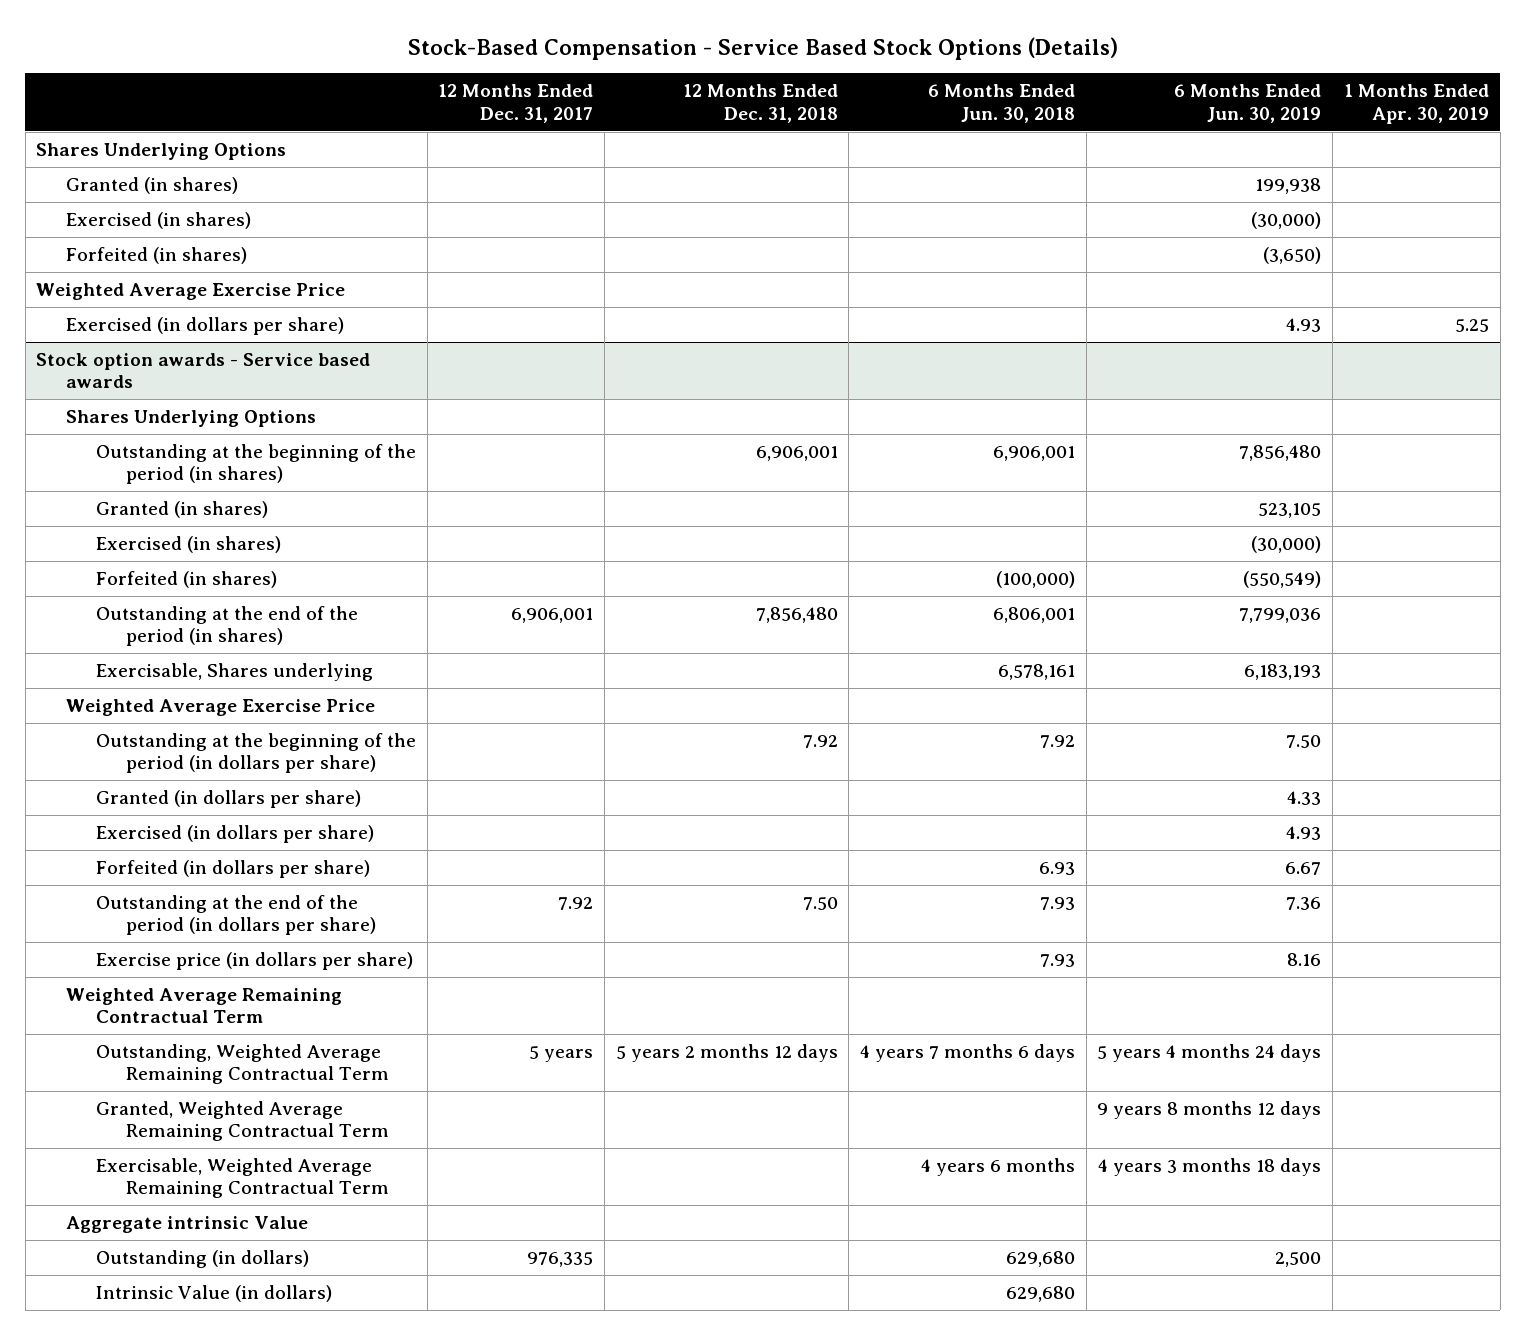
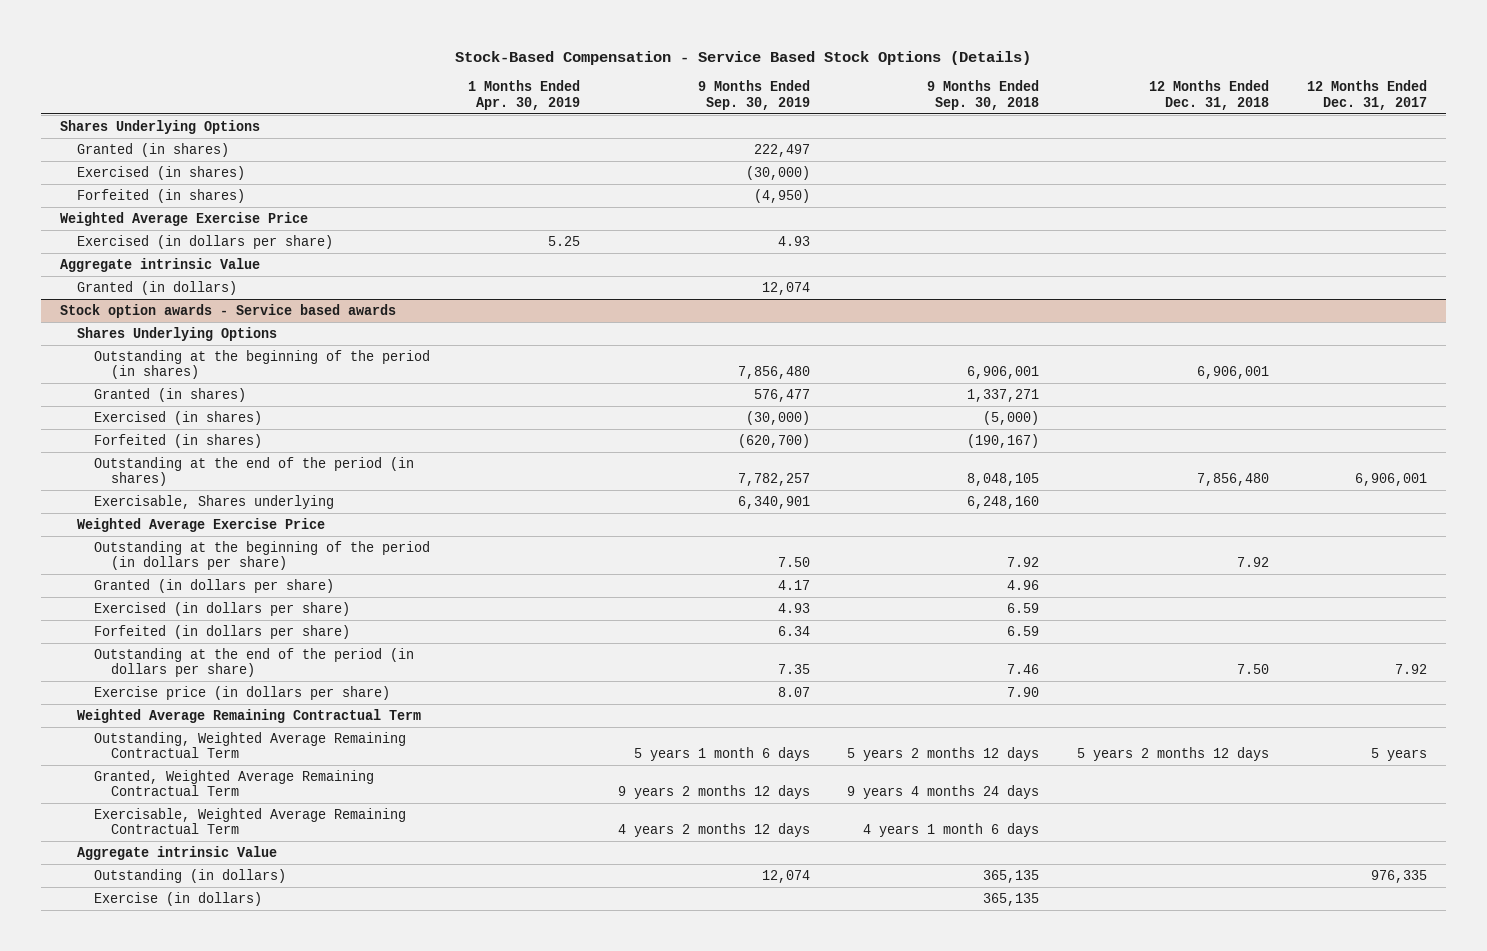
[928,84,1076,123] 6 Months Ended Jun. 30, 2018 -> none
[1174,84,1322,123] 6 Months Ended Jun. 30, 2019 -> none
none -> [697,80,810,111] 9 Months Ended Sep. 30, 2019
none -> [927,80,1040,111] 9 Months Ended Sep. 30, 2018
none -> [59,257,260,272] Aggregate intrinsic Value
none -> [77,280,238,295] Granted (in dollars)
[95,1284,332,1302] Intrinsic Value (in dollars) -> [94,891,263,906] Exercise (in dollars)

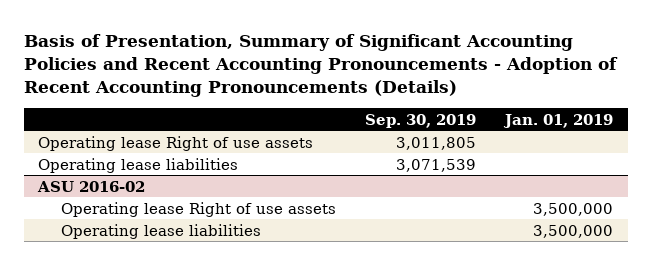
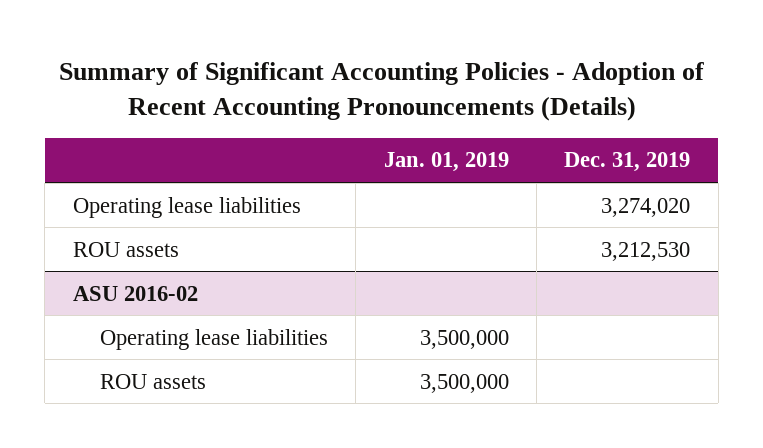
[23,33,618,98] Basis of Presentation, Summary of Significant Accounting Policies and Recent Accounting Pronouncements - Adoption of Recent Accounting Pronouncements (Details) -> [58,62,704,122] Summary of Significant Accounting Policies - Adoption of Recent Accounting Pronouncements (Details)
[365,113,477,128] Sep. 30, 2019 -> none
none -> [564,152,691,173] Dec. 31, 2019
[38,135,314,151] Operating lease Right of use assets -> none
none -> [72,241,179,257] ROU assets
[61,201,337,217] Operating lease Right of use assets -> none
none -> [100,373,207,389] ROU assets

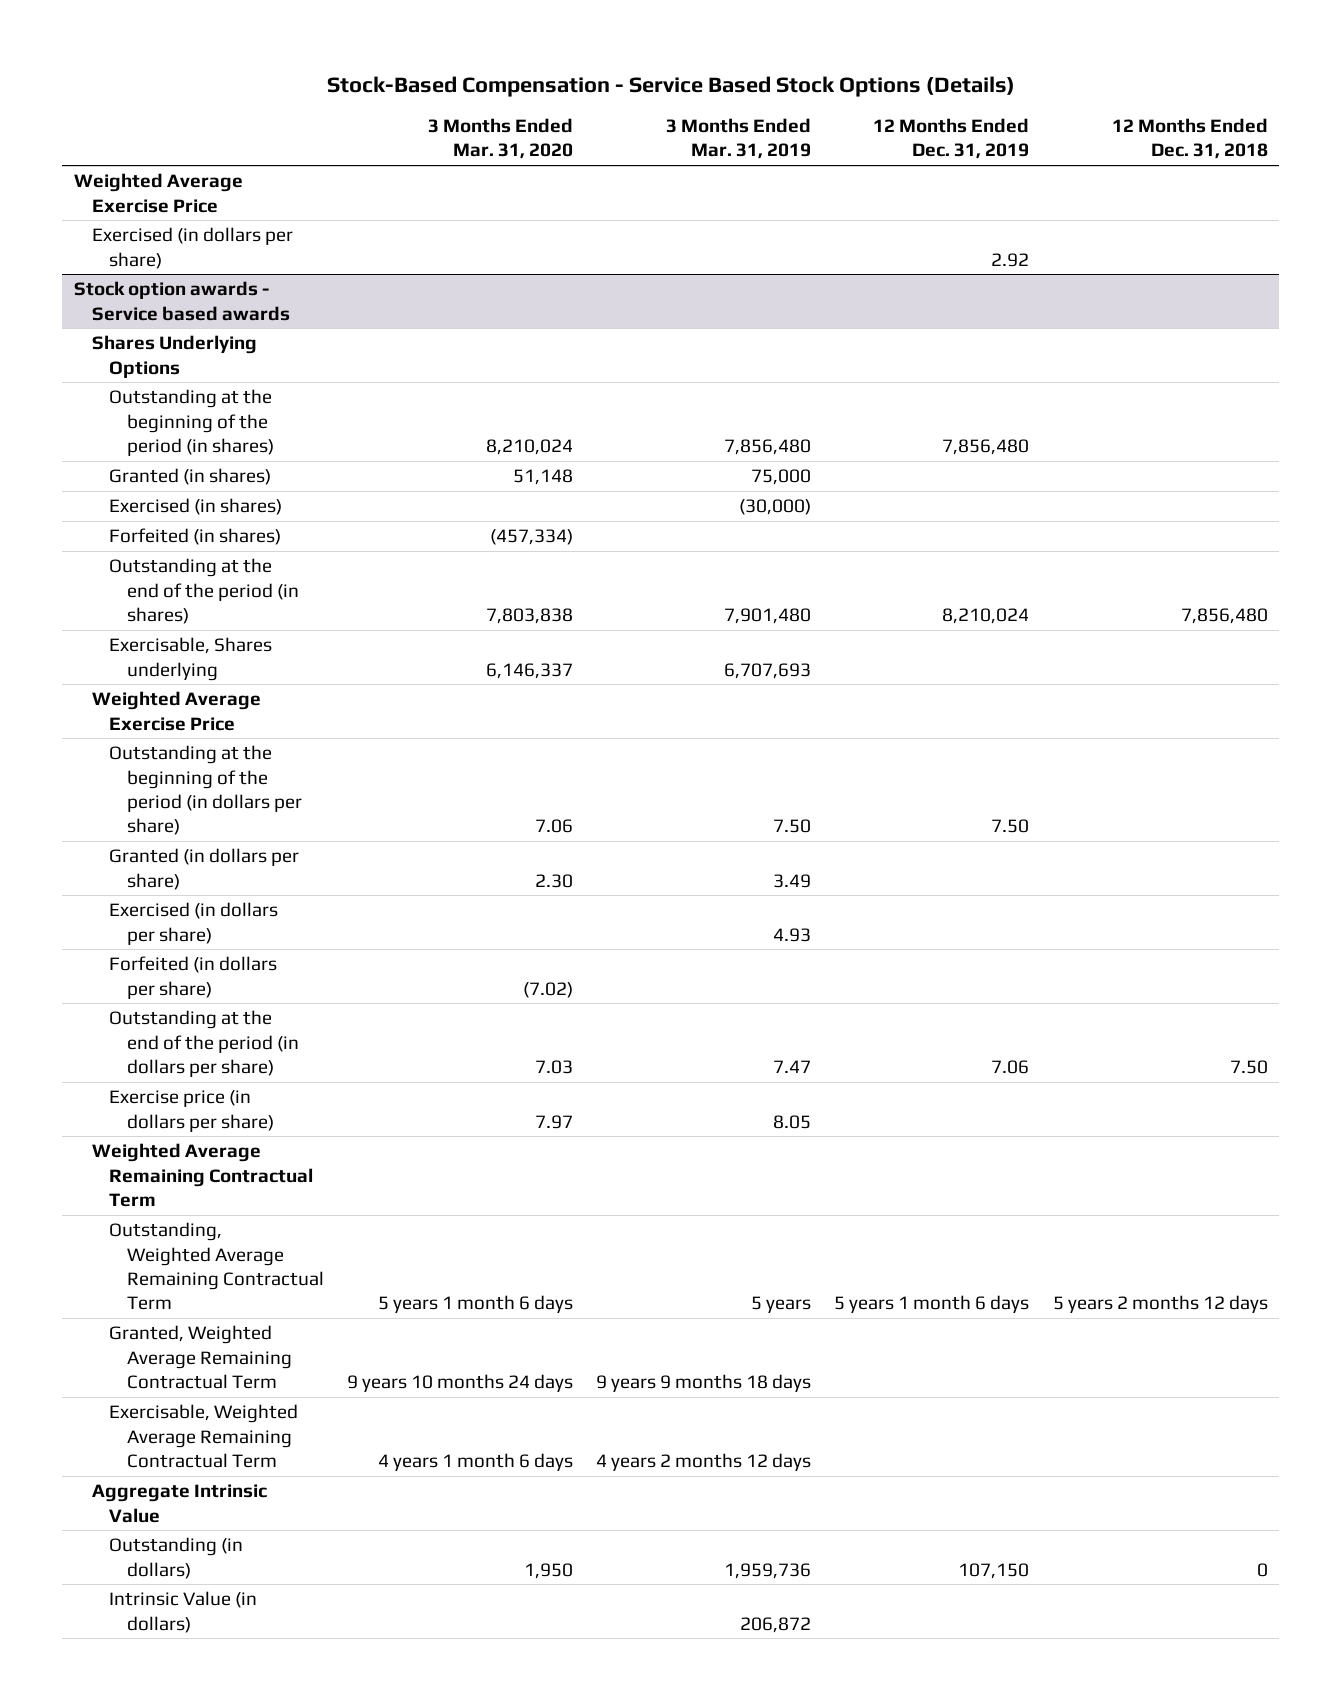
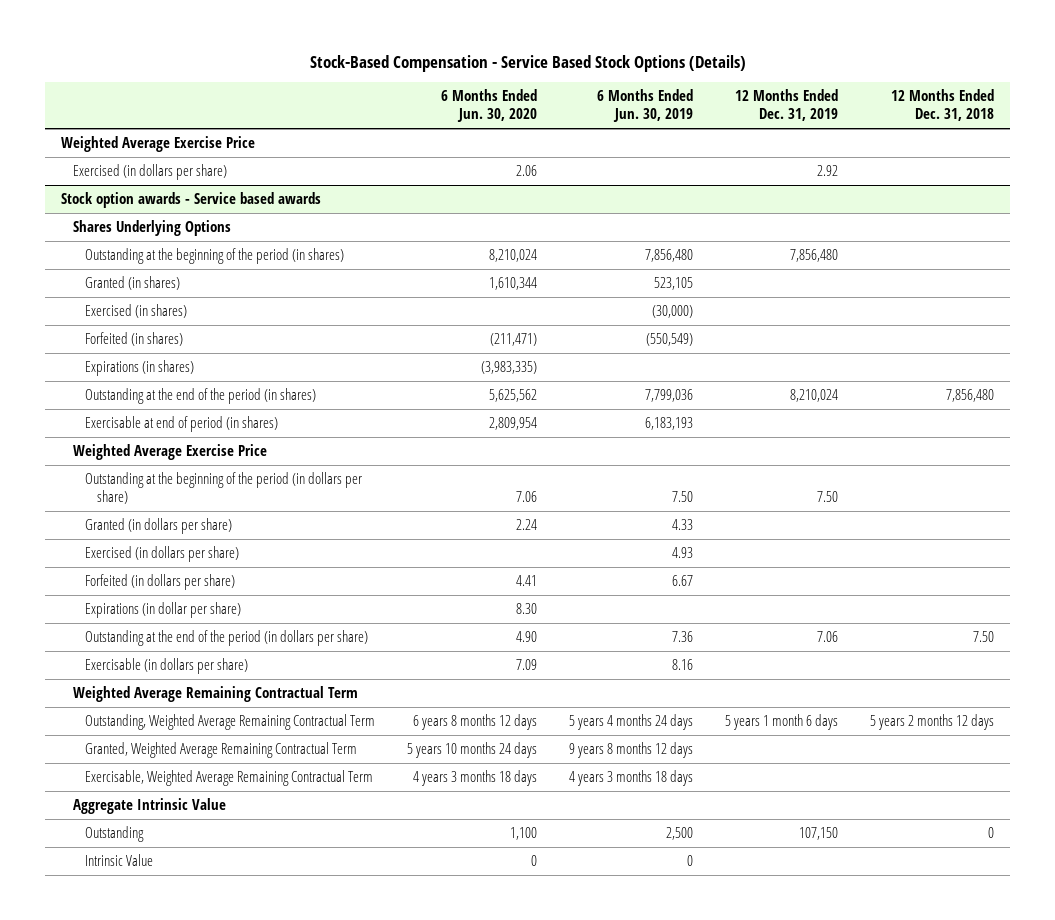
[428,118,574,160] 3 Months Ended Mar. 31, 2020 -> none
[666,118,812,160] 3 Months Ended Mar. 31, 2019 -> none
none -> [440,89,537,123] 6 Months Ended Jun. 30, 2020
none -> [596,89,693,123] 6 Months Ended Jun. 30, 2019
none -> [84,360,194,377] Expirations (in shares)
[109,637,273,681] Exercisable, Shares underlying -> [84,416,278,433] Exercisable at end of period (in shares)
none -> [84,602,241,619] Expirations (in dollar per share)
[109,1090,274,1132] Exercise price (in dollars per share) -> [84,658,248,675] Exercisable (in dollars per share)
[109,1537,244,1579] Outstanding (in dollars) -> [84,826,144,843] Outstanding
[109,1591,258,1633] Intrinsic Value (in dollars) -> [84,854,153,867] Intrinsic Value

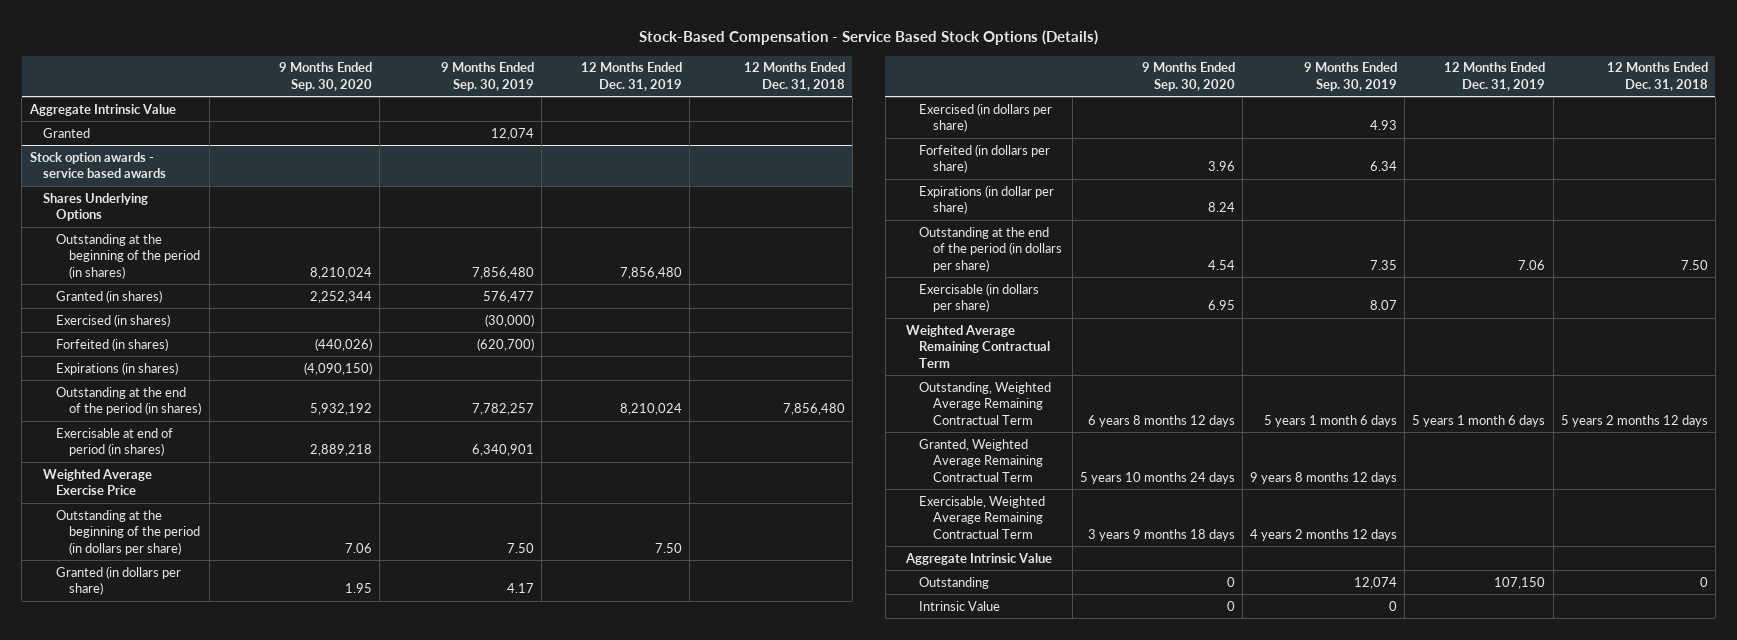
[440,89,537,123] 6 Months Ended Jun. 30, 2020 -> none
[596,89,693,123] 6 Months Ended Jun. 30, 2019 -> none
none -> [278,62,372,91] 9 Months Ended Sep. 30, 2020
none -> [441,62,535,91] 9 Months Ended Sep. 30, 2019
[61,136,256,153] Weighted Average Exercise Price -> none
[73,164,228,181] Exercised (in dollars per share) -> none
none -> [28,103,176,116] Aggregate Intrinsic Value
none -> [42,127,90,138] Granted
[61,192,322,209] Stock option awards - Service based awards -> [29,151,166,179] Stock option awards - service based awards

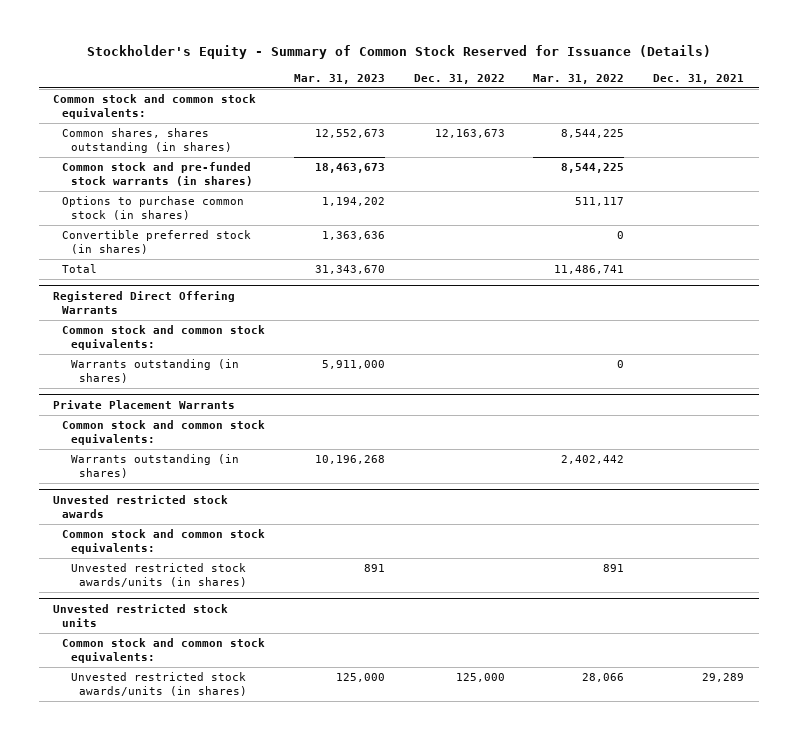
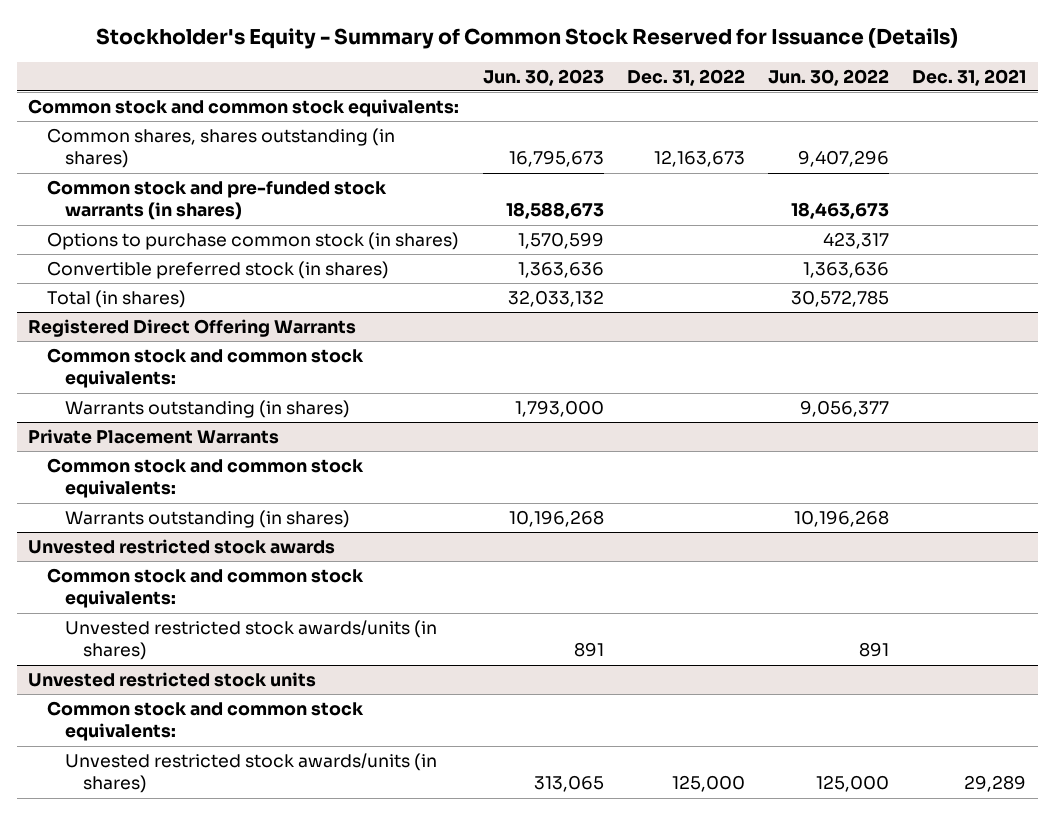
[293,73,385,84] Mar. 31, 2023 -> none
[533,73,625,84] Mar. 31, 2022 -> none
none -> [482,68,604,86] Jun. 30, 2023
none -> [768,68,890,86] Jun. 30, 2022
[61,264,97,274] Total -> [46,290,186,309] Total (in shares)

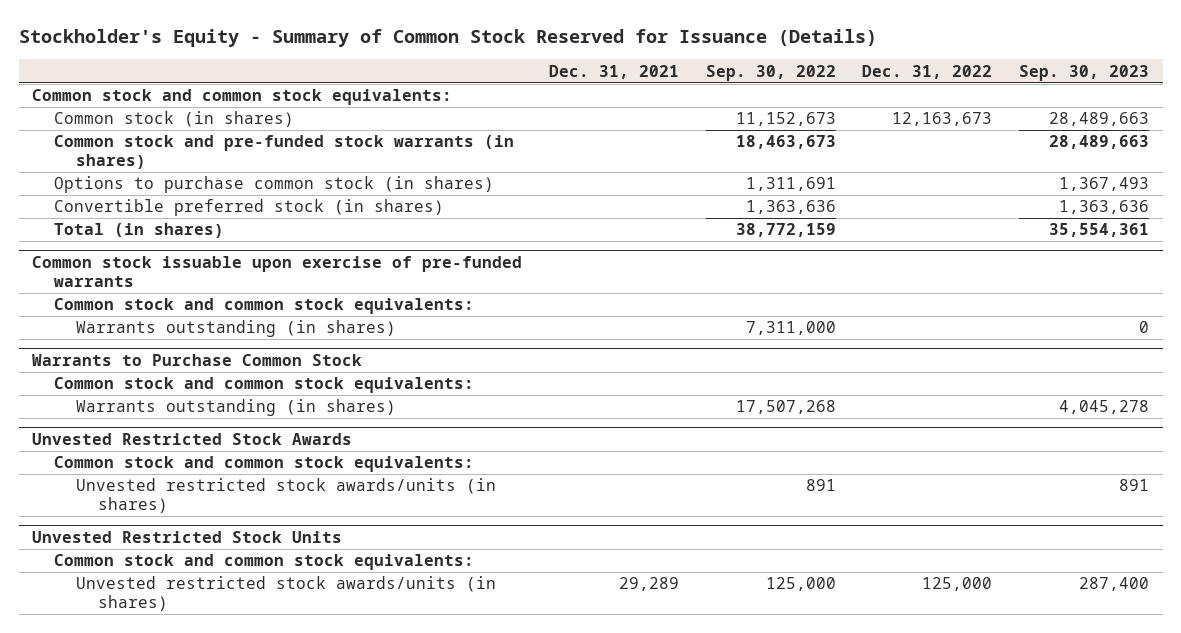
[482,68,604,86] Jun. 30, 2023 -> none
[768,68,890,86] Jun. 30, 2022 -> none
none -> [705,64,836,81] Sep. 30, 2022
none -> [1019,64,1150,81] Sep. 30, 2023
[46,128,395,169] Common shares, shares outstanding (in shares) -> [54,111,295,128] Common stock (in shares)
[28,319,357,338] Registered Direct Offering Warrants -> [31,255,522,288] Common stock issuable upon exercise of pre-funded warrants
[28,429,280,445] Private Placement Warrants -> [31,353,362,366] Warrants to Purchase Common Stock
[28,539,336,555] Unvested restricted stock awards -> [31,432,352,445] Unvested Restricted Stock Awards
[28,672,317,688] Unvested restricted stock units -> [31,530,342,543] Unvested Restricted Stock Units

